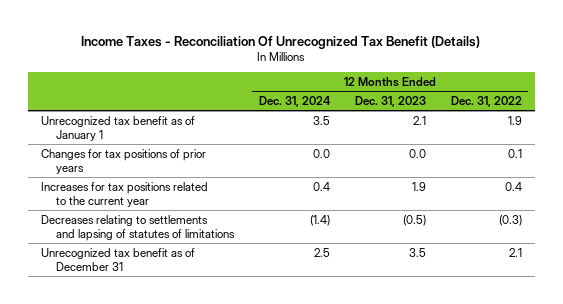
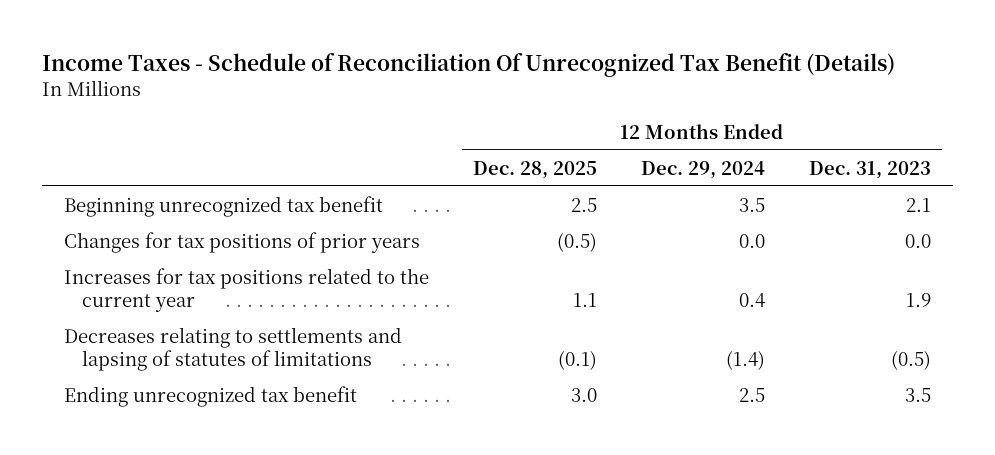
[81,35,481,49] Income Taxes - Reconciliation Of Unrecognized Tax Benefit (Details) -> [42,52,896,77] Income Taxes - Schedule of Reconciliation Of Unrecognized Tax Benefit (Details)
[258,95,331,107] Dec. 31, 2024 -> none
[451,95,523,107] Dec. 31, 2022 -> none
none -> [472,160,597,179] Dec. 28, 2025
none -> [640,160,765,179] Dec. 29, 2024
[40,115,195,141] Unrecognized tax benefit as of January 1 -> [64,195,384,217] Beginning unrecognized tax benefit
[40,247,195,271] Unrecognized tax benefit as of December 31 -> [64,385,358,407] Ending unrecognized tax benefit

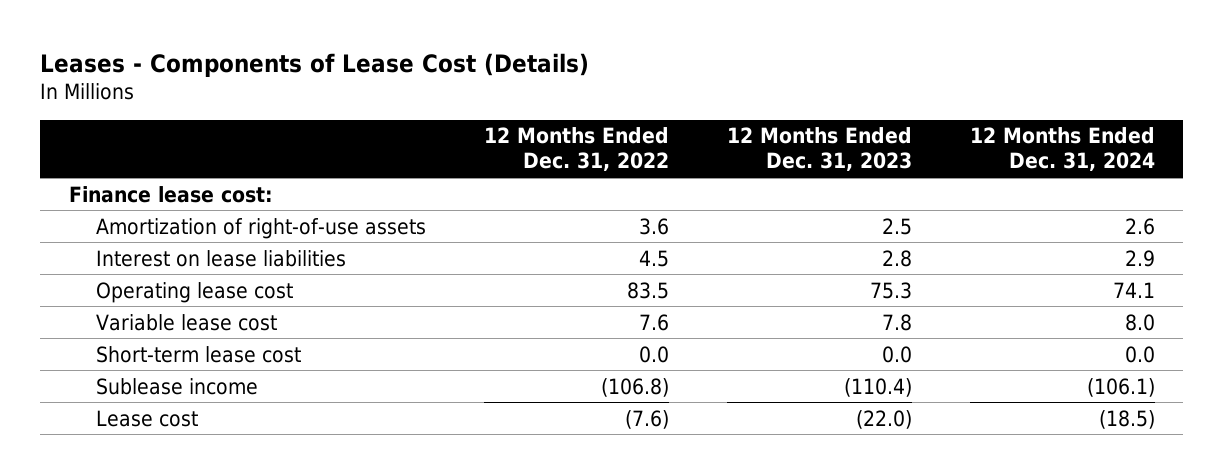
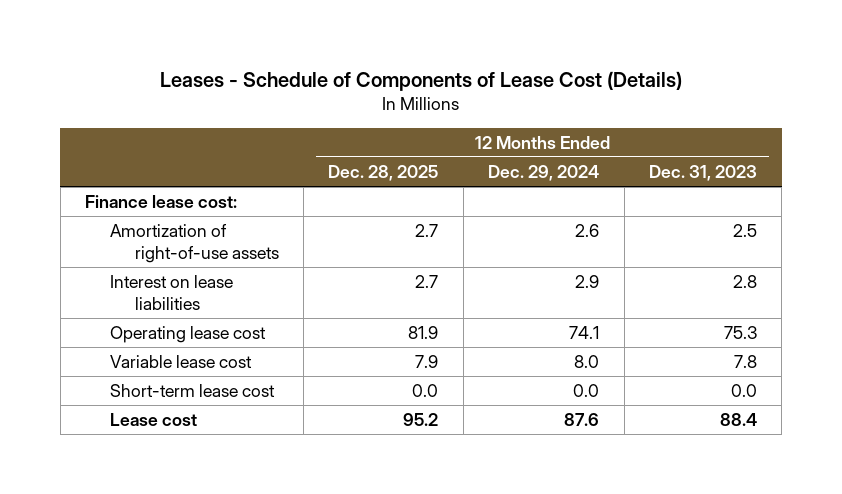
[40,52,590,77] Leases - Components of Lease Cost (Details) -> [160,71,683,92] Leases - Schedule of Components of Lease Cost (Details)
[484,127,670,172] 12 Months Ended Dec. 31, 2022 -> none
[969,127,1155,172] 12 Months Ended Dec. 31, 2024 -> none
none -> [328,164,439,181] Dec. 28, 2025
none -> [488,164,600,181] Dec. 29, 2024
[96,377,259,395] Sublease income -> none
[855,409,912,429] (22.0) -> [719,412,757,426] 88.4

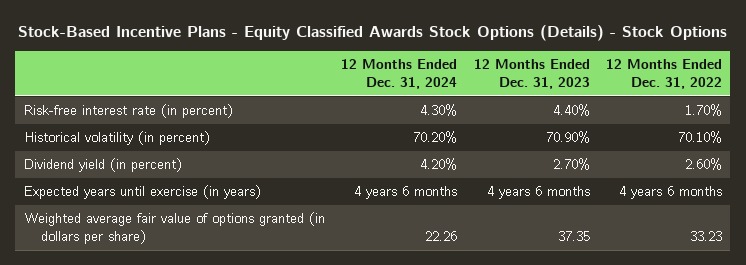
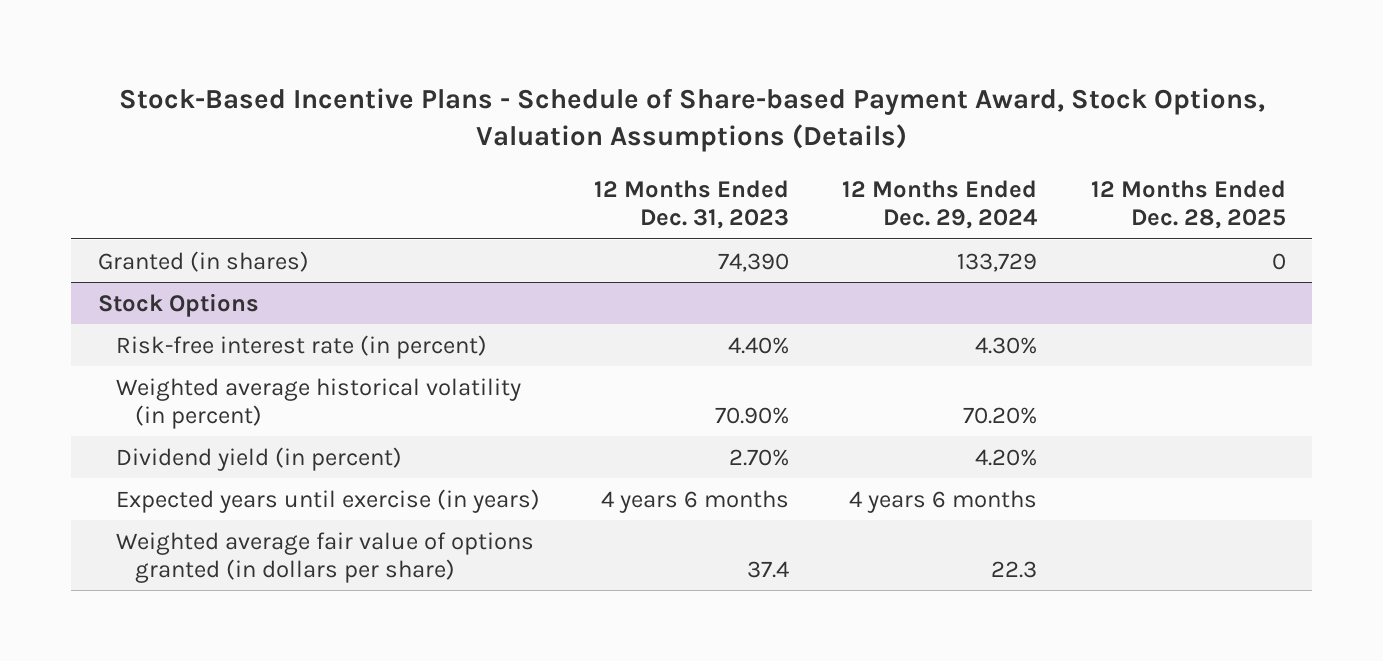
[17,24,727,41] Stock-Based Incentive Plans - Equity Classified Awards Stock Options (Details) - Stock Options -> [118,87,1265,152] Stock-Based Incentive Plans - Schedule of Share-based Payment Award, Stock Options, Valuation Assumptions (Details)
[341,59,458,90] 12 Months Ended Dec. 31, 2024 -> none
[606,59,723,90] 12 Months Ended Dec. 31, 2022 -> none
none -> [842,180,1038,230] 12 Months Ended Dec. 29, 2024
none -> [1090,180,1286,230] 12 Months Ended Dec. 28, 2025
none -> [97,250,309,272] Granted (in shares)
none -> [97,292,259,317] Stock Options
[23,131,210,146] Historical volatility (in percent) -> [116,377,522,429] Weighted average historical volatility (in percent)
[557,231,590,242] 37.35 -> [746,560,789,578] 37.4

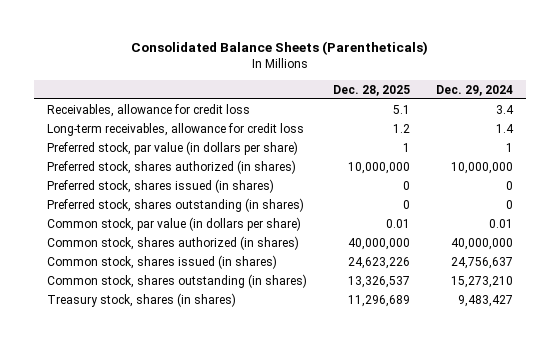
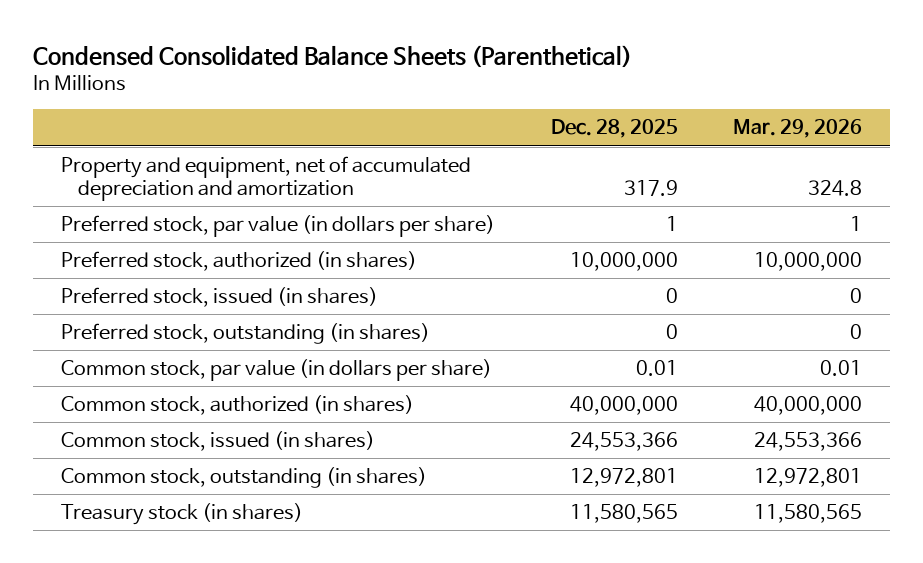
[131,41,429,56] Consolidated Balance Sheets (Parentheticals) -> [33,44,633,68] Condensed Consolidated Balance Sheets (Parenthetical)
[436,84,514,96] Dec. 29, 2024 -> none
none -> [733,119,863,139] Mar. 29, 2026
[46,103,250,117] Receivables, allowance for credit loss -> none
[46,122,304,136] Long-term receivables, allowance for credit loss -> none
none -> [61,156,472,201] Property and equipment, net of accumulated depreciation and amortization
[46,159,296,174] Preferred stock, shares authorized (in shares) -> [61,251,418,272] Preferred stock, authorized (in shares)
[46,178,274,193] Preferred stock, shares issued (in shares) -> [61,287,379,308] Preferred stock, issued (in shares)
[46,197,304,212] Preferred stock, shares outstanding (in shares) -> [61,323,431,345] Preferred stock, outstanding (in shares)
[46,235,299,250] Common stock, shares authorized (in shares) -> [61,395,415,416] Common stock, authorized (in shares)
[46,254,277,269] Common stock, shares issued (in shares) -> [61,431,376,452] Common stock, issued (in shares)
[348,256,411,269] 24,623,226 -> [569,432,678,452] 24,553,366
[46,273,307,288] Common stock, shares outstanding (in shares) -> [61,467,428,489] Common stock, outstanding (in shares)
[348,275,411,288] 13,326,537 -> [569,468,678,488] 12,972,801
[46,292,236,307] Treasury stock, shares (in shares) -> [61,503,304,526] Treasury stock (in shares)
[348,294,411,307] 11,296,689 -> [569,504,678,524] 11,580,565

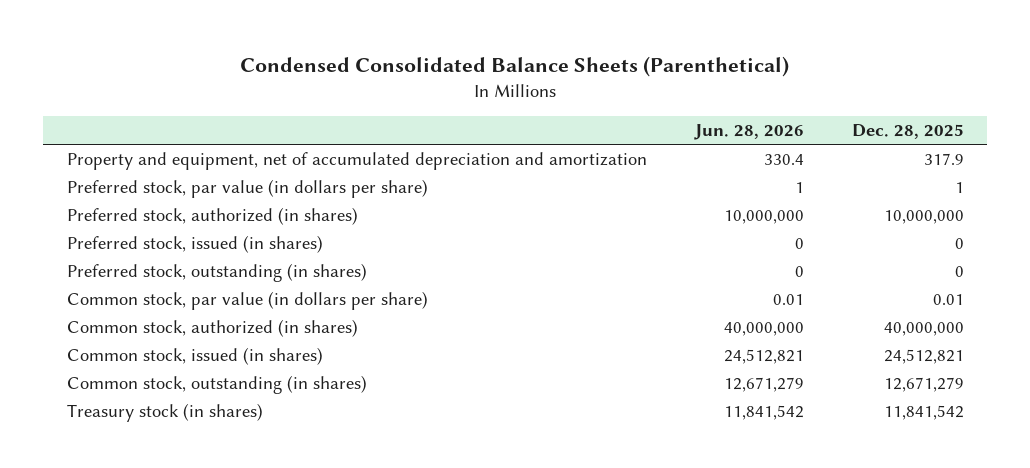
[733,119,863,139] Mar. 29, 2026 -> none
none -> [693,124,804,141] Jun. 28, 2026
[569,432,678,452] 24,553,366 -> [883,349,964,365] 24,512,821
[569,468,678,488] 12,972,801 -> [883,377,964,393] 12,671,279
[569,504,678,524] 11,580,565 -> [883,405,964,421] 11,841,542

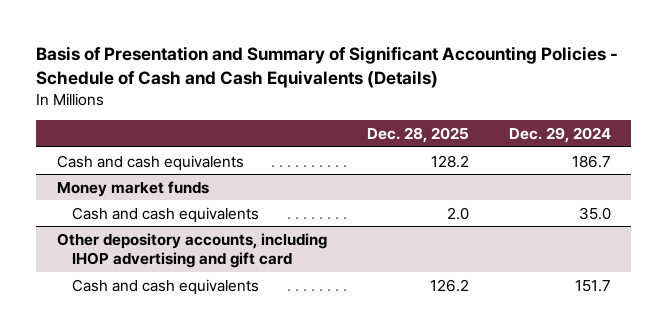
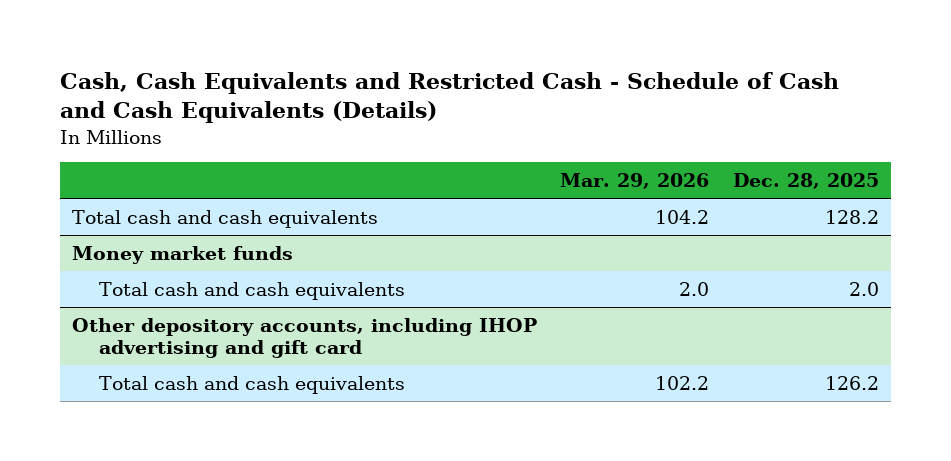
[36,46,619,89] Basis of Presentation and Summary of Significant Accounting Policies - Schedule of Cash and Cash Equivalents (Details) -> [59,71,839,124] Cash, Cash Equivalents and Restricted Cash - Schedule of Cash and Cash Equivalents (Details)
[509,127,612,144] Dec. 29, 2024 -> none
none -> [560,173,710,190] Mar. 29, 2026
[56,154,244,171] Cash and cash equivalents -> [71,209,378,228] Total cash and cash equivalents
[72,206,260,223] Cash and cash equivalents -> [99,281,406,300] Total cash and cash equivalents
[72,278,260,295] Cash and cash equivalents -> [99,375,406,394] Total cash and cash equivalents

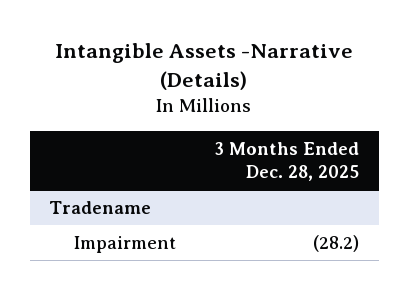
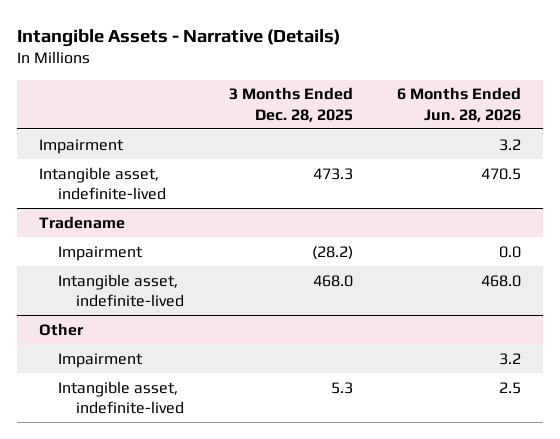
[55,43,354,91] Intangible Assets -Narrative (Details) -> [16,28,340,47] Intangible Assets - Narrative (Details)
none -> [396,87,521,122] 6 Months Ended Jun. 28, 2026
none -> [39,138,125,154] Impairment
none -> [39,166,166,201] Intangible asset, indefinite-lived
none -> [57,273,185,308] Intangible asset, indefinite-lived
none -> [39,322,85,336] Other
none -> [57,352,143,368] Impairment
none -> [57,380,185,415] Intangible asset, indefinite-lived

